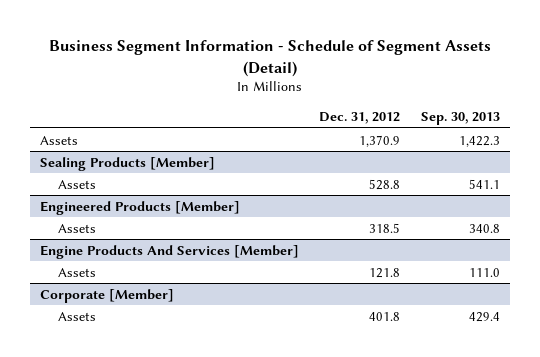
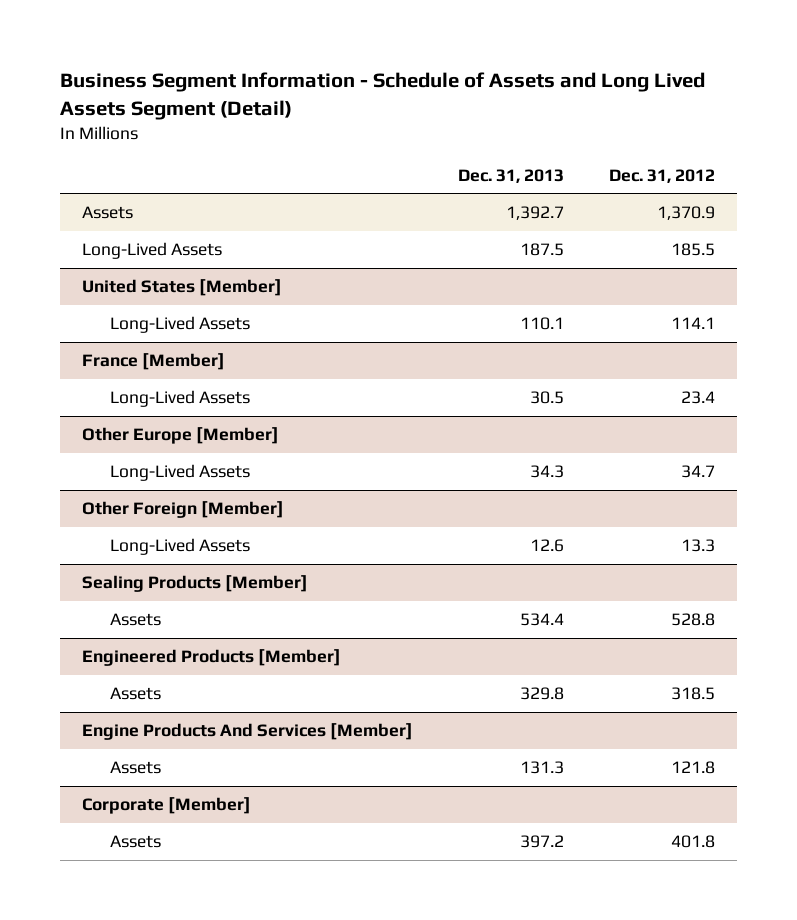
[48,40,491,77] Business Segment Information - Schedule of Segment Assets (Detail) -> [59,72,705,121] Business Segment Information - Schedule of Assets and Long Lived Assets Segment (Detail)
[420,112,500,126] Sep. 30, 2013 -> none
none -> [457,168,564,183] Dec. 31, 2013
none -> [82,242,223,260] Long-Lived Assets
none -> [82,279,283,297] United States [Member]
none -> [109,316,250,334] Long-Lived Assets
none -> [82,353,226,371] France [Member]
none -> [109,390,250,408] Long-Lived Assets
none -> [82,427,280,445] Other Europe [Member]
none -> [109,464,250,482] Long-Lived Assets
none -> [82,501,285,519] Other Foreign [Member]
none -> [109,538,250,556] Long-Lived Assets

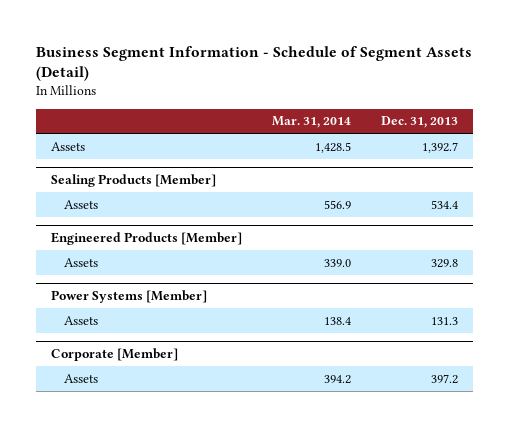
[59,72,705,121] Business Segment Information - Schedule of Assets and Long Lived Assets Segment (Detail) -> [36,45,473,82] Business Segment Information - Schedule of Segment Assets (Detail)
[608,168,715,183] Dec. 31, 2012 -> none
none -> [272,116,352,129] Mar. 31, 2014
[82,242,223,260] Long-Lived Assets -> none
[82,279,283,297] United States [Member] -> none
[109,316,250,334] Long-Lived Assets -> none
[82,353,226,371] France [Member] -> none
[109,390,250,408] Long-Lived Assets -> none
[82,427,280,445] Other Europe [Member] -> none
[109,464,250,482] Long-Lived Assets -> none
[82,501,285,519] Other Foreign [Member] -> none
[109,538,250,556] Long-Lived Assets -> none
[82,723,414,741] Engine Products And Services [Member] -> none
none -> [51,290,208,304] Power Systems [Member]

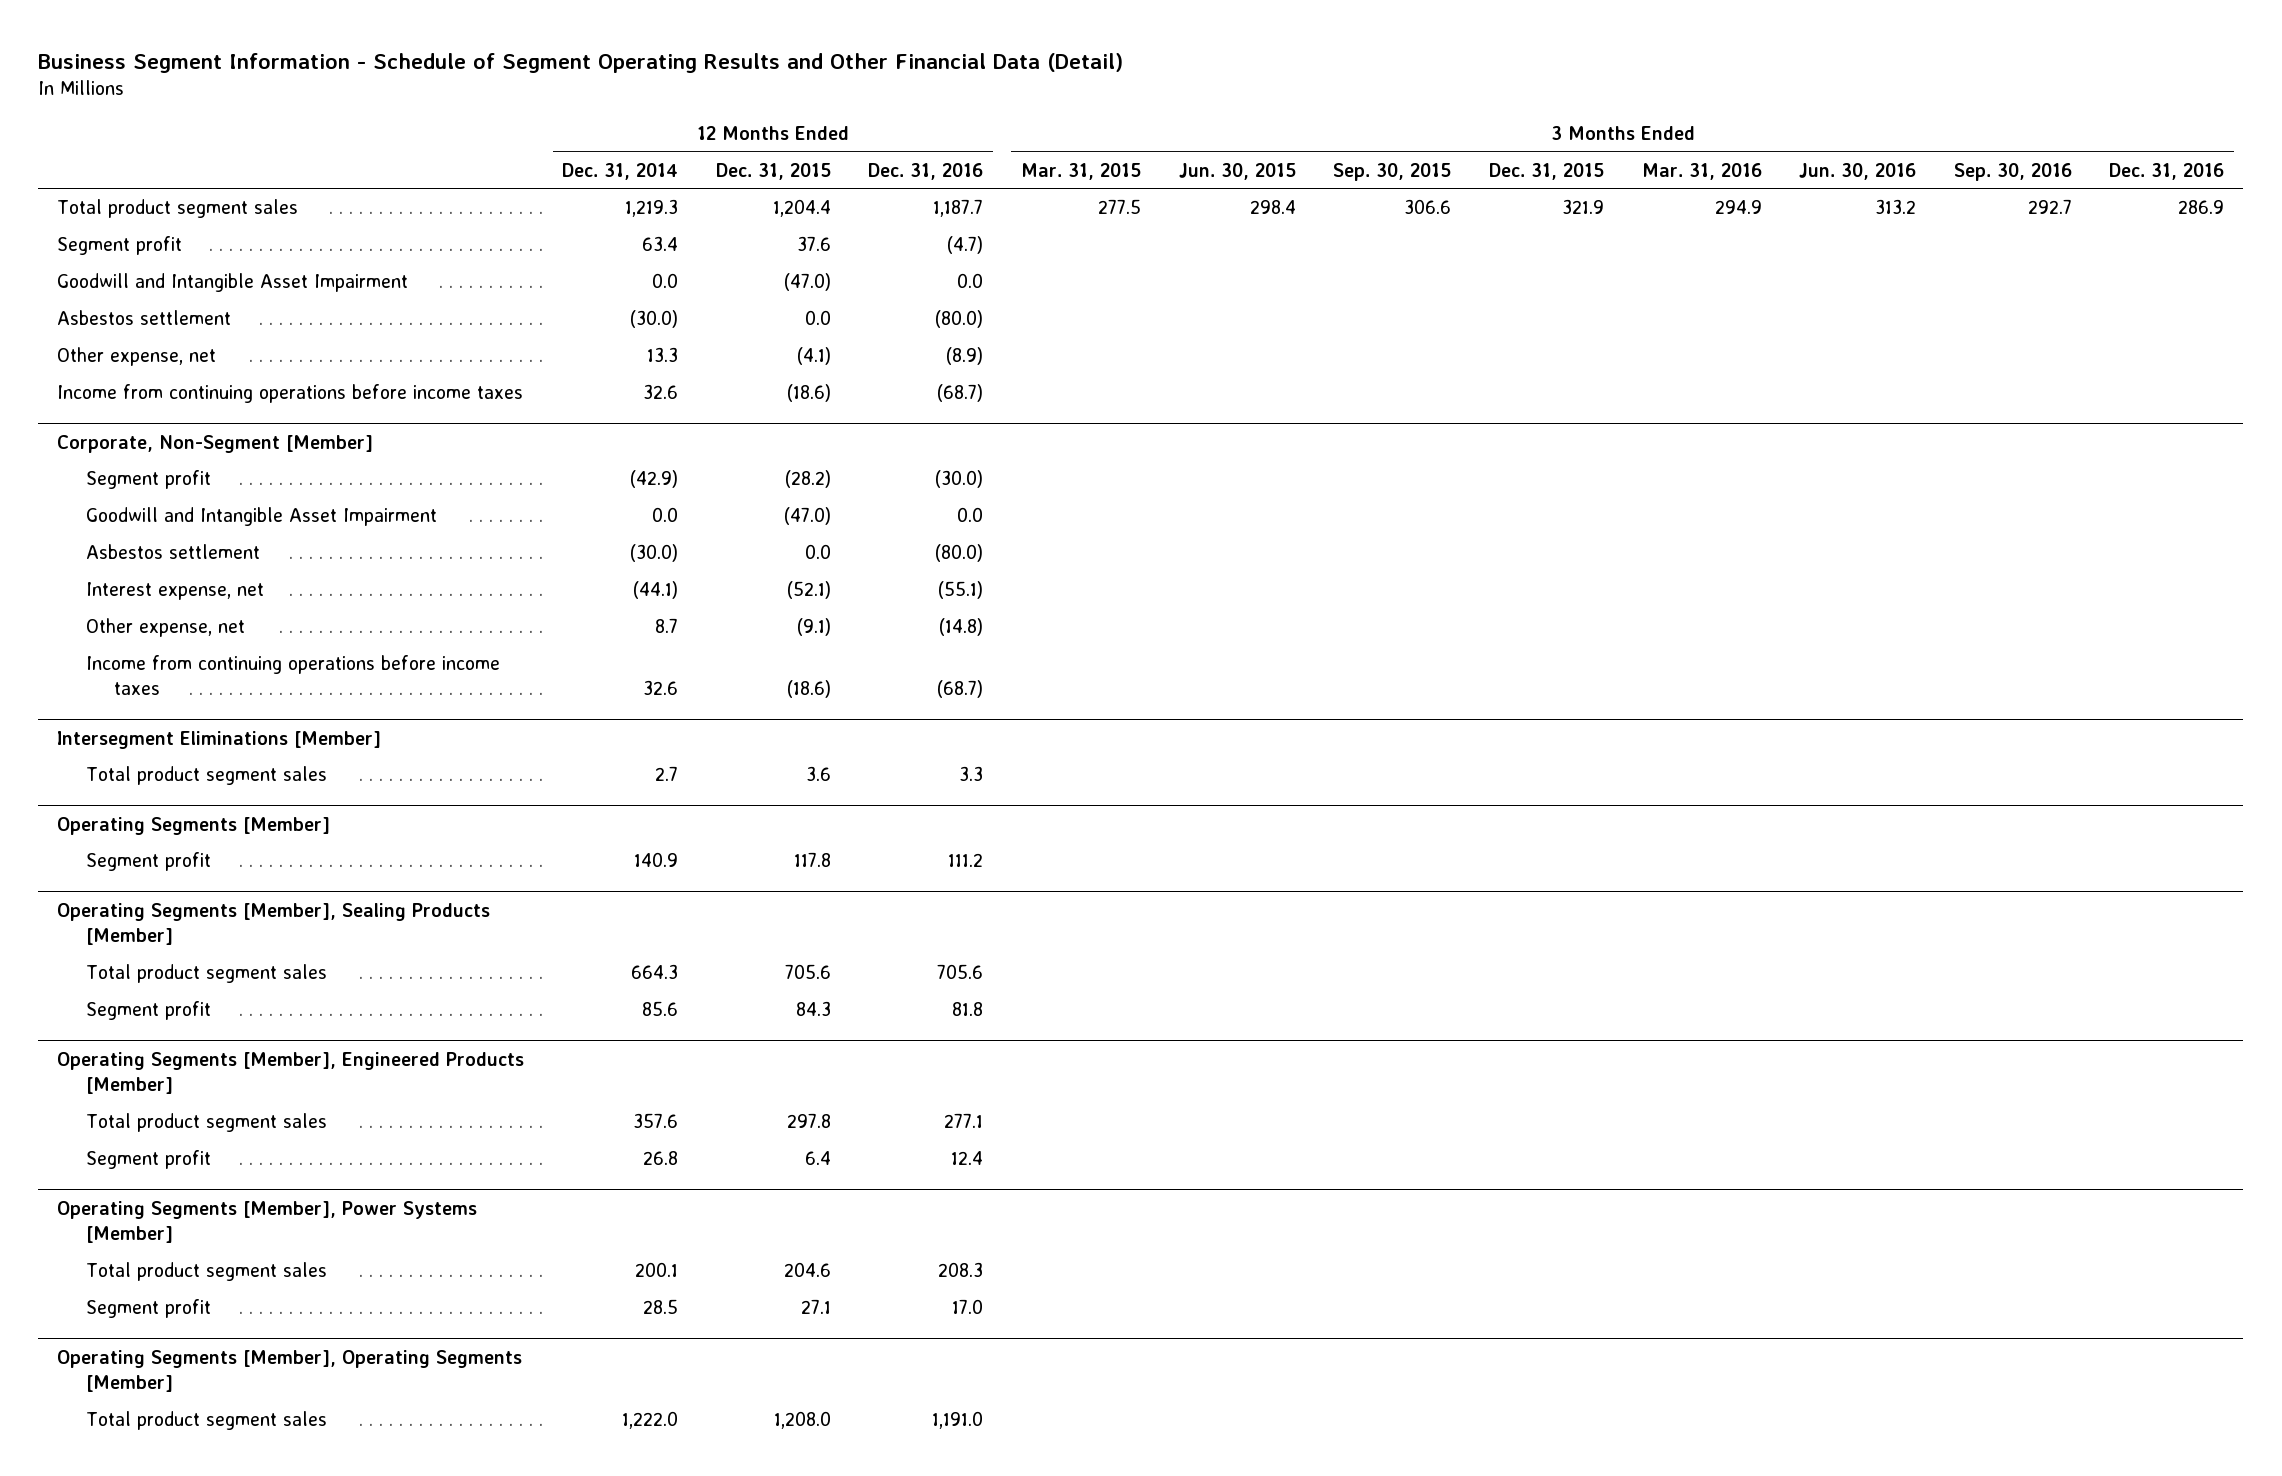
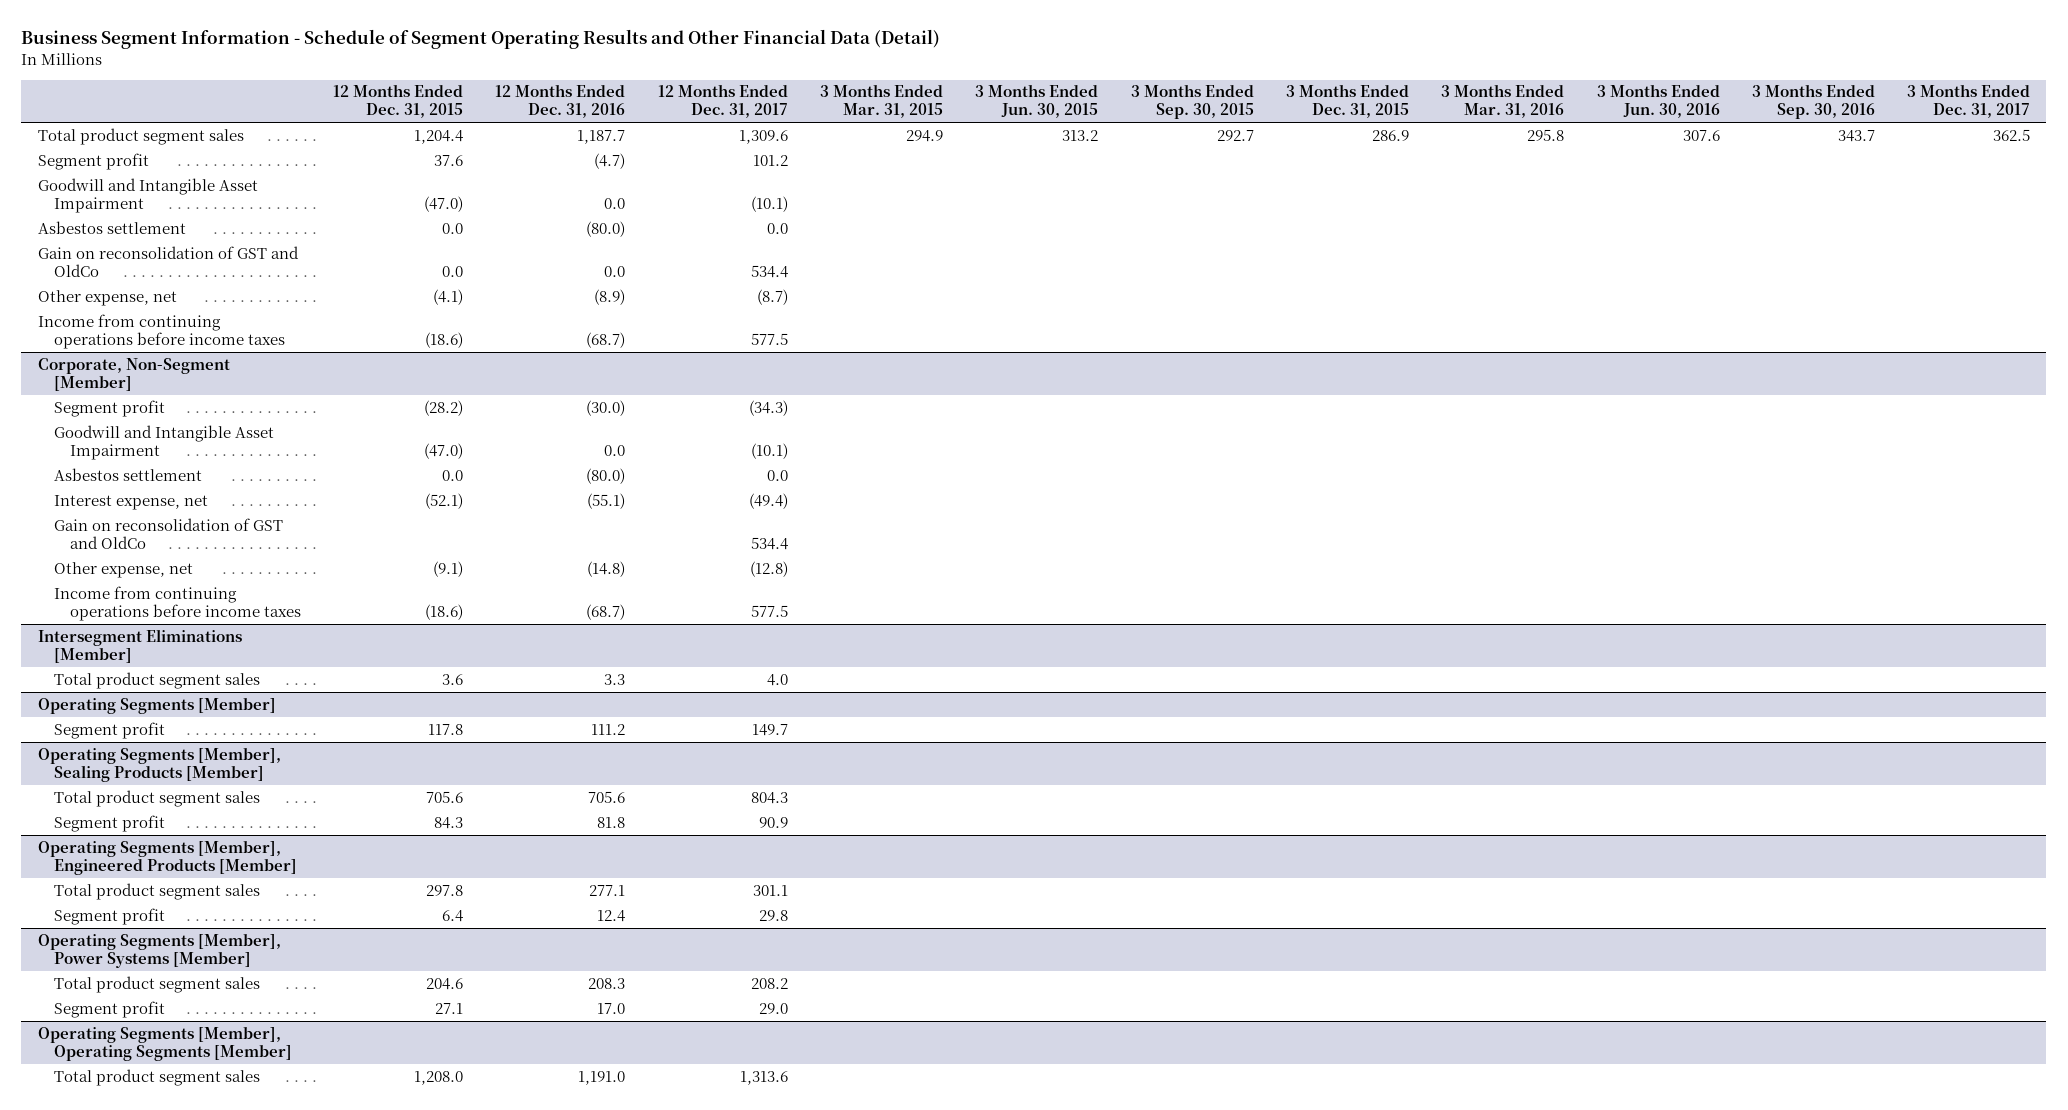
[561,162,678,180] Dec. 31, 2014 -> none
[2109,162,2225,180] Dec. 31, 2016 -> none
none -> [657,84,788,119] 12 Months Ended Dec. 31, 2017
none -> [1907,84,2031,119] 3 Months Ended Dec. 31, 2017
[1097,199,1141,215] 277.5 -> [905,129,943,142] 294.9
[1249,200,1296,215] 298.4 -> [1062,129,1099,141] 313.2
[1404,199,1452,215] 306.6 -> [1216,129,1254,141] 292.7
[1561,199,1604,215] 321.9 -> [1371,129,1409,141] 286.9
[1714,200,1762,215] 294.9 -> [1527,128,1565,141] 295.8
[1875,199,1917,215] 313.2 -> [1682,129,1720,141] 307.6
[2027,199,2072,215] 292.7 -> [1837,129,1875,142] 343.7
none -> [37,245,299,277] Gain on reconsolidation of GST and OldCo
none -> [53,517,283,549] Gain on reconsolidation of GST and OldCo

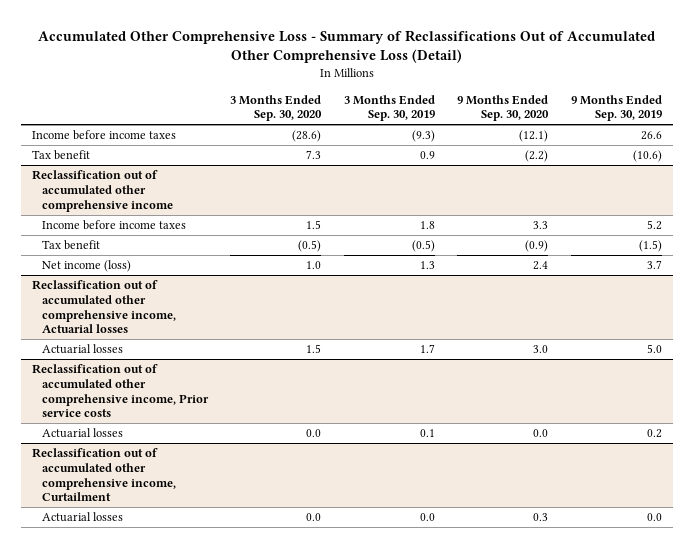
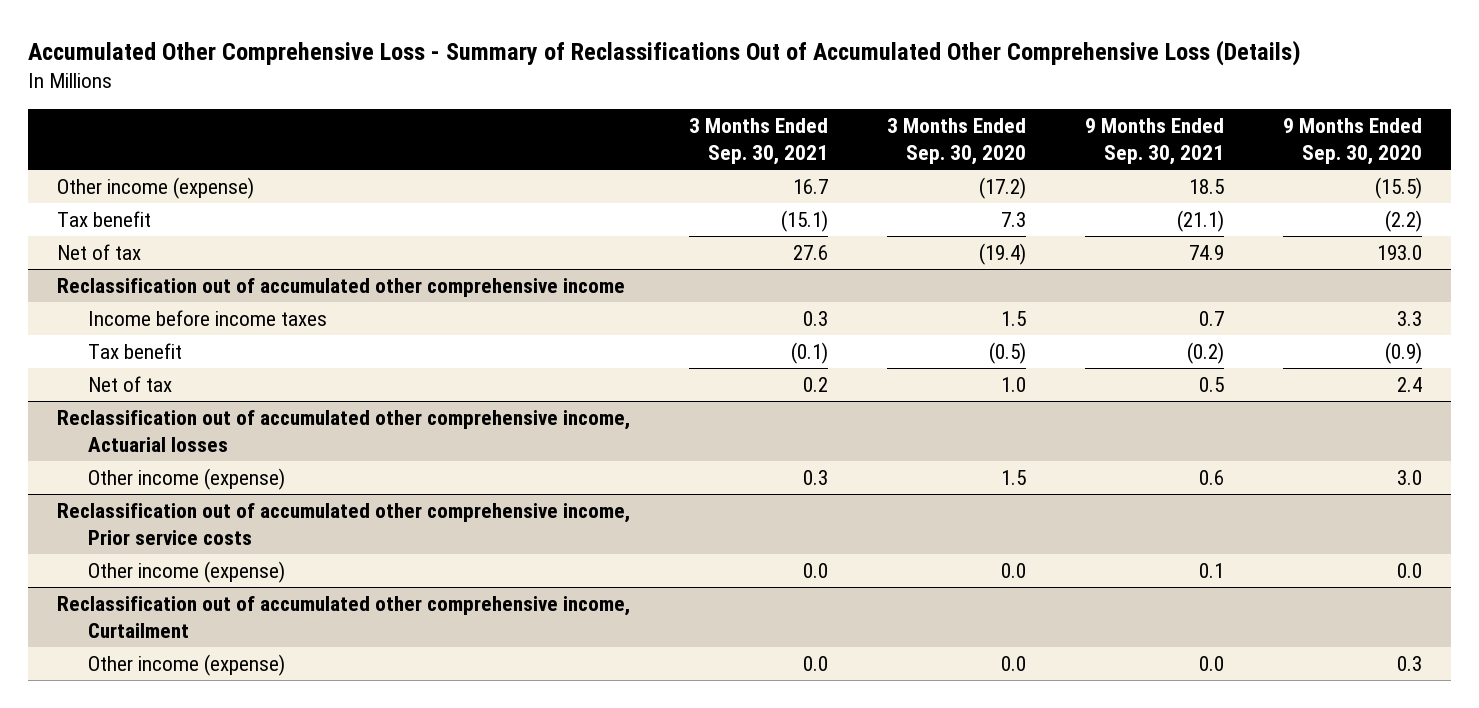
[37,29,655,63] Accumulated Other Comprehensive Loss - Summary of Reclassifications Out of Accumulated Other Comprehensive Loss (Detail) -> [27,40,1301,67] Accumulated Other Comprehensive Loss - Summary of Reclassifications Out of Accumulated Other Comprehensive Loss (Details)
[343,94,435,122] 3 Months Ended Sep. 30, 2019 -> none
[570,94,662,122] 9 Months Ended Sep. 30, 2019 -> none
none -> [689,118,829,166] 3 Months Ended Sep. 30, 2021
none -> [1084,118,1224,166] 9 Months Ended Sep. 30, 2021
[32,130,177,141] Income before income taxes -> none
none -> [57,177,255,200] Other income (expense)
none -> [57,244,142,261] Net of tax
[41,260,131,273] Net income (loss) -> [87,376,172,393] Net of tax
[41,344,123,355] Actuarial losses -> [87,468,285,491] Other income (expense)
[41,428,123,439] Actuarial losses -> none
none -> [87,561,285,584] Other income (expense)
[41,512,123,523] Actuarial losses -> none
none -> [87,654,285,677] Other income (expense)

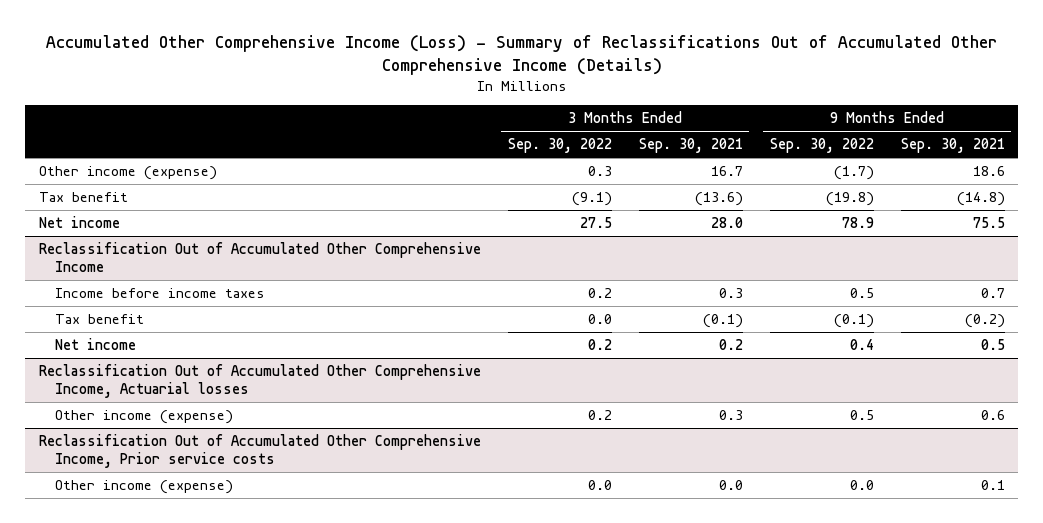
[27,40,1301,67] Accumulated Other Comprehensive Loss - Summary of Reclassifications Out of Accumulated Other Comprehensive Loss (Details) -> [45,35,997,75] Accumulated Other Comprehensive Income (Loss) - Summary of Reclassifications Out of Accumulated Other Comprehensive Income (Details)
[886,118,1026,166] 3 Months Ended Sep. 30, 2020 -> none
[1282,118,1422,166] 9 Months Ended Sep. 30, 2020 -> none
none -> [507,138,612,154] Sep. 30, 2022
none -> [769,138,874,154] Sep. 30, 2022
[1188,179,1224,195] 18.5 -> [972,166,1005,177] 18.6
[781,210,829,233] (15.1) -> [694,192,743,207] (13.6)
[1176,210,1224,233] (21.1) -> [956,192,1005,207] (14.8)
[57,244,142,261] Net of tax -> [38,216,120,229] Net income
[793,245,829,261] 27.6 -> [710,217,743,229] 28.0
[1188,245,1224,261] 74.9 -> [972,217,1005,229] 75.5
[57,278,626,298] Reclassification out of accumulated other comprehensive income -> [38,242,481,272] Reclassification Out of Accumulated Other Comprehensive Income
[87,376,172,393] Net of tax -> [54,338,136,351] Net income
[57,410,631,453] Reclassification out of accumulated other comprehensive income, Actuarial losses -> [38,364,481,398] Reclassification Out of Accumulated Other Comprehensive Income, Actuarial losses
[57,503,631,546] Reclassification out of accumulated other comprehensive income, Prior service costs -> [38,434,481,468] Reclassification Out of Accumulated Other Comprehensive Income, Prior service costs
[57,596,631,639] Reclassification out of accumulated other comprehensive income, Curtailment -> none
[87,654,285,677] Other income (expense) -> none

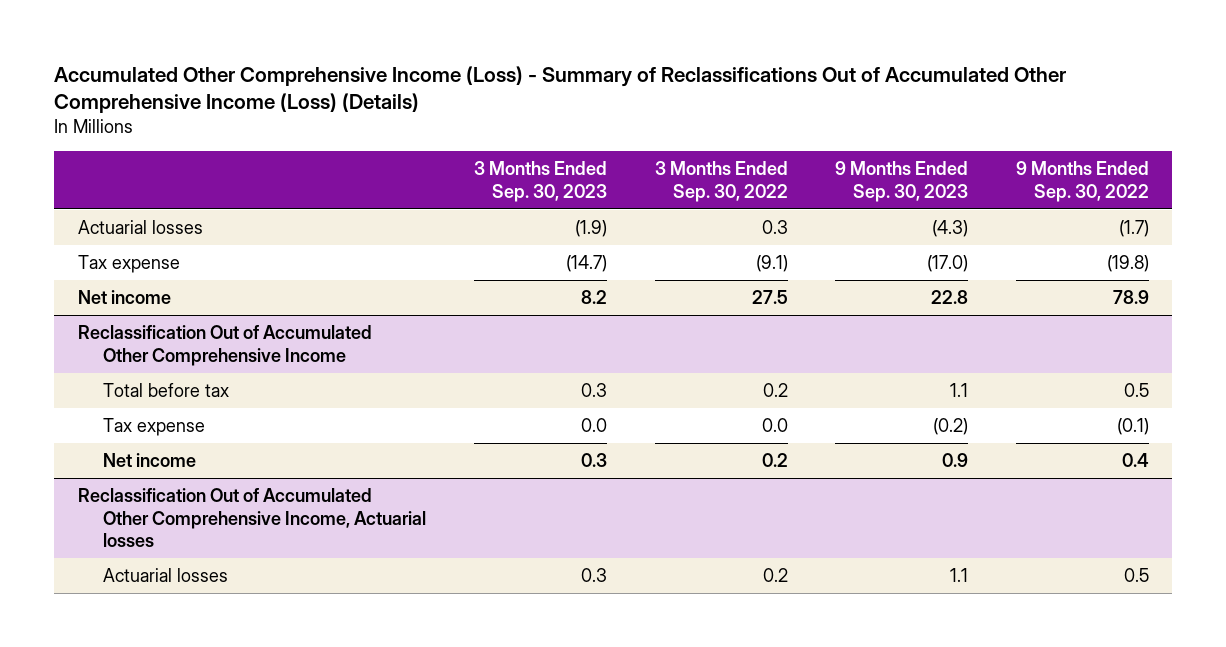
[45,35,997,75] Accumulated Other Comprehensive Income (Loss) - Summary of Reclassifications Out of Accumulated Other Comprehensive Income (Details) -> [54,65,1067,114] Accumulated Other Comprehensive Income (Loss) - Summary of Reclassifications Out of Accumulated Other Comprehensive Income (Loss) (Details)
[638,138,743,154] Sep. 30, 2021 -> none
[900,138,1005,154] Sep. 30, 2021 -> none
none -> [473,161,607,202] 3 Months Ended Sep. 30, 2023
none -> [835,161,969,202] 9 Months Ended Sep. 30, 2023
[38,166,217,181] Other income (expense) -> [77,220,203,235] Actuarial losses
[38,192,128,203] Tax benefit -> [77,255,180,274] Tax expense
[54,288,265,299] Income before income taxes -> [103,383,230,398] Total before tax
[54,314,144,325] Tax benefit -> [103,418,206,437] Tax expense
[38,434,481,468] Reclassification Out of Accumulated Other Comprehensive Income, Prior service costs -> none
[54,480,233,495] Other income (expense) -> none
[54,410,233,425] Other income (expense) -> [103,568,229,583] Actuarial losses

